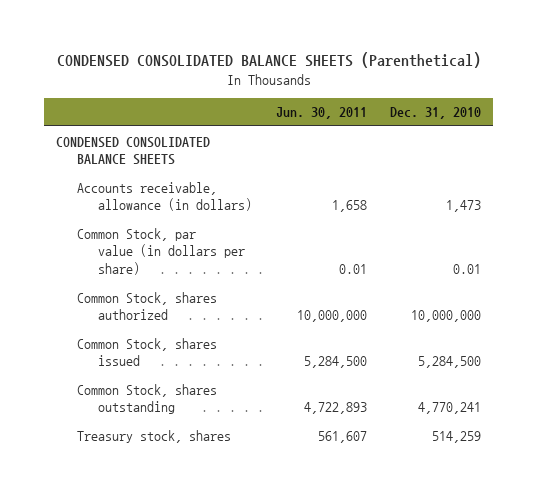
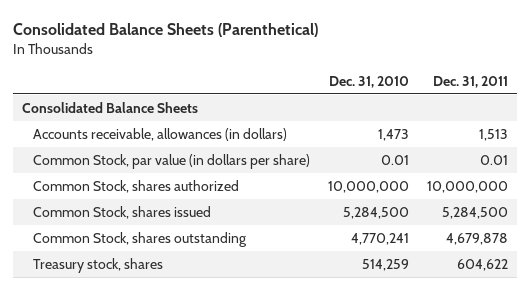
[56,52,481,69] CONDENSED CONSOLIDATED BALANCE SHEETS (Parenthetical) -> [13,22,319,37] Consolidated Balance Sheets (Parenthetical)
[275,107,367,120] Jun. 30, 2011 -> none
none -> [432,75,508,88] Dec. 31, 2011
[55,136,210,166] CONDENSED CONSOLIDATED BALANCE SHEETS -> [21,101,198,113] Consolidated Balance Sheets
[76,181,253,212] Accounts receivable, allowance (in dollars) -> [33,127,288,141] Accounts receivable, allowances (in dollars)

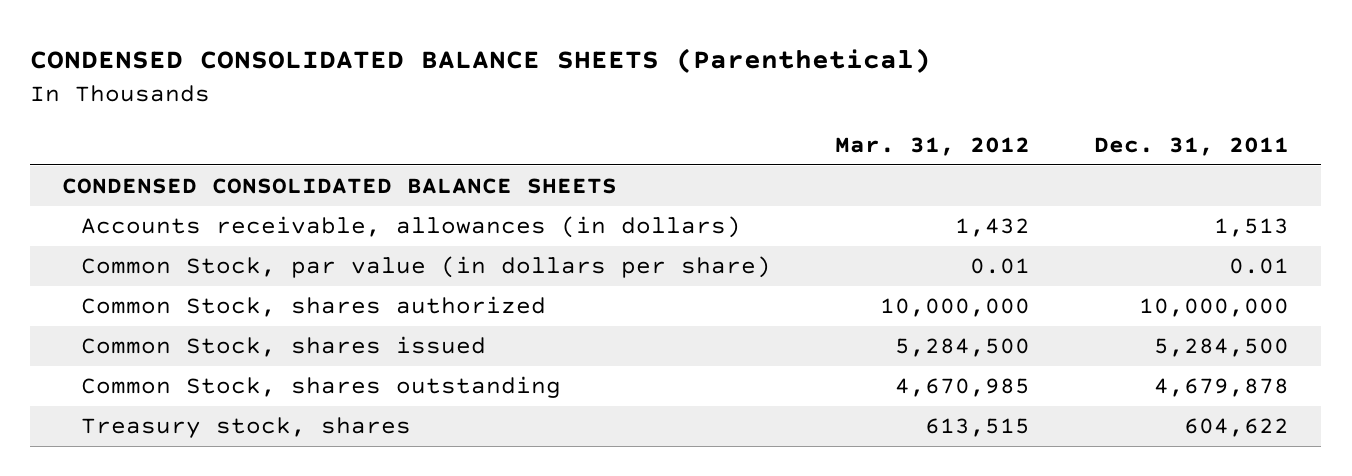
[13,22,319,37] Consolidated Balance Sheets (Parenthetical) -> [30,48,932,74] CONDENSED CONSOLIDATED BALANCE SHEETS (Parenthetical)
[329,75,410,88] Dec. 31, 2010 -> none
none -> [835,137,1031,157] Mar. 31, 2012
[21,101,198,113] Consolidated Balance Sheets -> [62,178,618,195] CONDENSED CONSOLIDATED BALANCE SHEETS

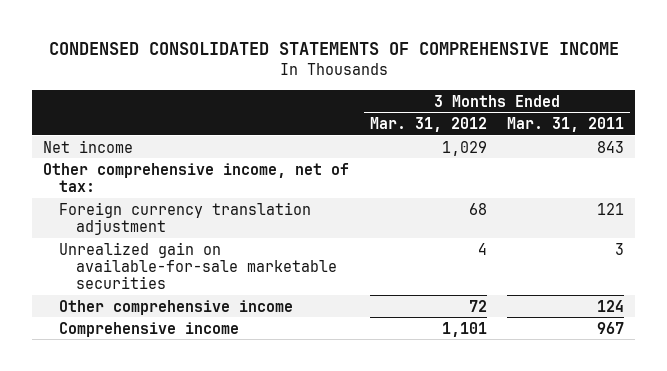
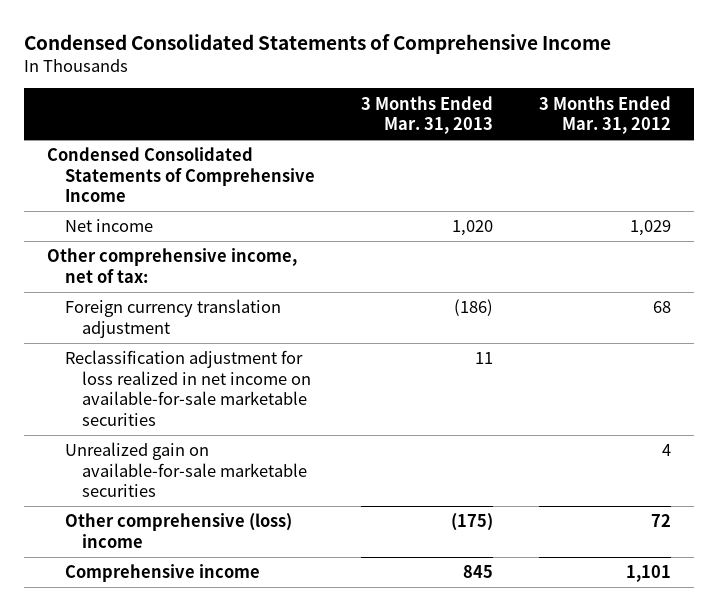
[48,42,619,56] CONDENSED CONSOLIDATED STATEMENTS OF COMPREHENSIVE INCOME -> [23,33,611,54] Condensed Consolidated Statements of Comprehensive Income
[507,116,625,132] Mar. 31, 2011 -> none
none -> [360,95,493,135] 3 Months Ended Mar. 31, 2013
none -> [46,147,315,203] Condensed Consolidated Statements of Comprehensive Income
none -> [64,350,312,426] Reclassification adjustment for loss realized in net income on available-for-sale marketable securities
[59,299,294,315] Other comprehensive income -> [64,513,292,548] Other comprehensive (loss) income

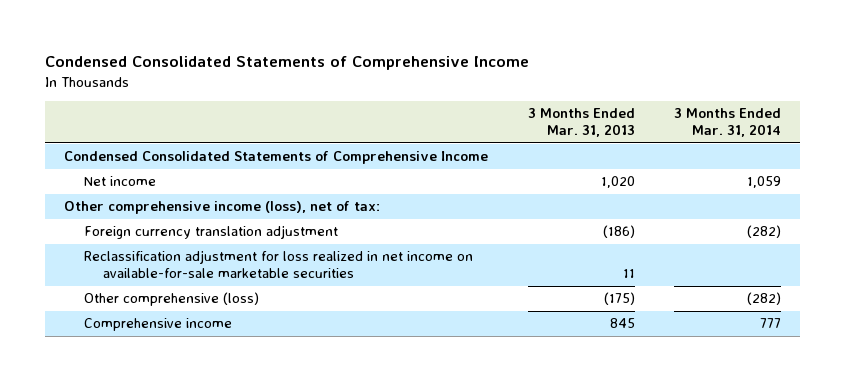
[538,95,671,135] 3 Months Ended Mar. 31, 2012 -> none
none -> [673,108,781,138] 3 Months Ended Mar. 31, 2014
[46,248,297,283] Other comprehensive income, net of tax: -> [64,201,381,215] Other comprehensive income (loss), net of tax:
[64,442,308,498] Unrealized gain on available-for-sale marketable securities -> none
[64,513,292,548] Other comprehensive (loss) income -> [83,292,259,307] Other comprehensive (loss)

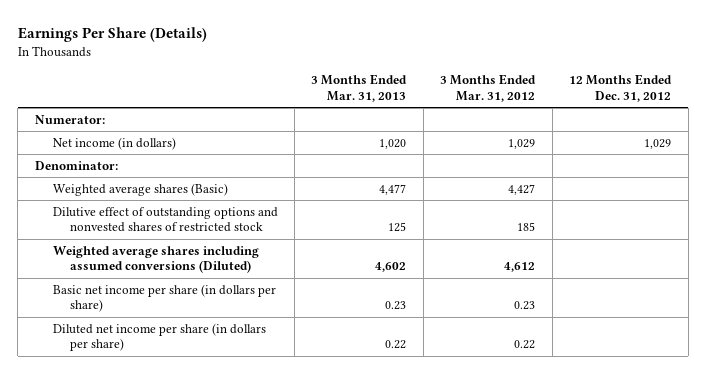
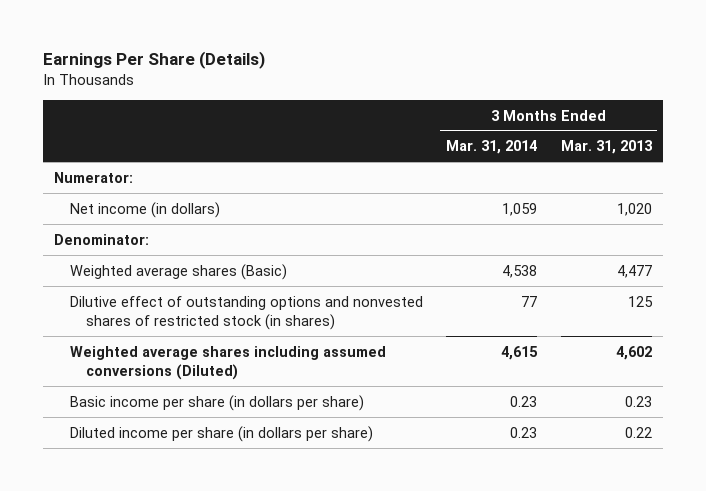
[440,74,537,103] 3 Months Ended Mar. 31, 2012 -> none
[569,74,673,103] 12 Months Ended Dec. 31, 2012 -> none
none -> [446,140,538,155] Mar. 31, 2014
[52,206,278,233] Dilutive effect of outstanding options and nonvested shares of restricted stock -> [69,295,423,330] Dilutive effect of outstanding options and nonvested shares of restricted stock (in shares)
[52,283,276,313] Basic net income per share (in dollars per share) -> [69,394,364,411] Basic income per share (in dollars per share)
[52,322,266,352] Diluted net income per share (in dollars per share) -> [69,425,373,442] Diluted income per share (in dollars per share)

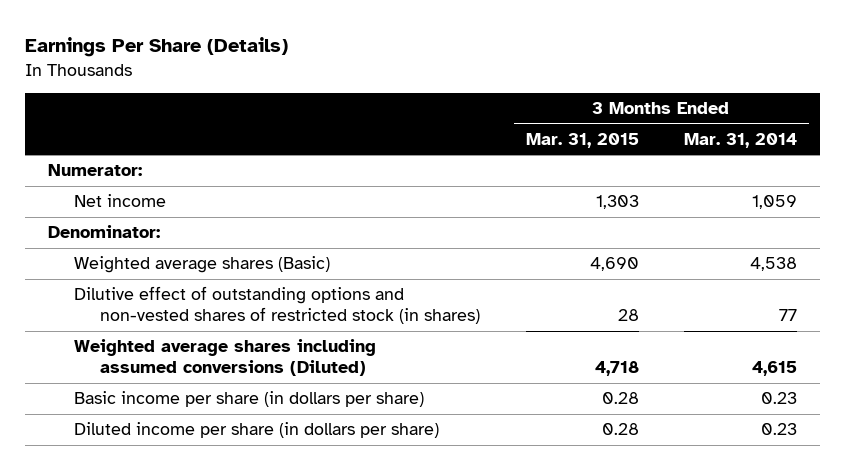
[560,140,653,155] Mar. 31, 2013 -> none
none -> [525,133,639,149] Mar. 31, 2015
[69,201,220,218] Net income (in dollars) -> [73,194,166,208] Net income
[69,295,423,330] Dilutive effect of outstanding options and nonvested shares of restricted stock (in shares) -> [73,286,480,325] Dilutive effect of outstanding options and non-vested shares of restricted stock (in shares)

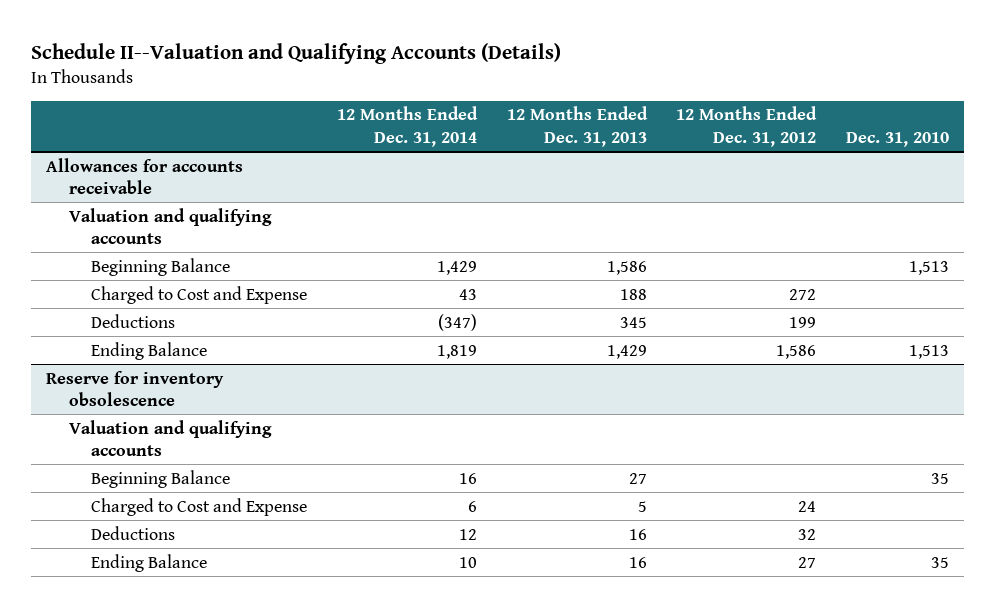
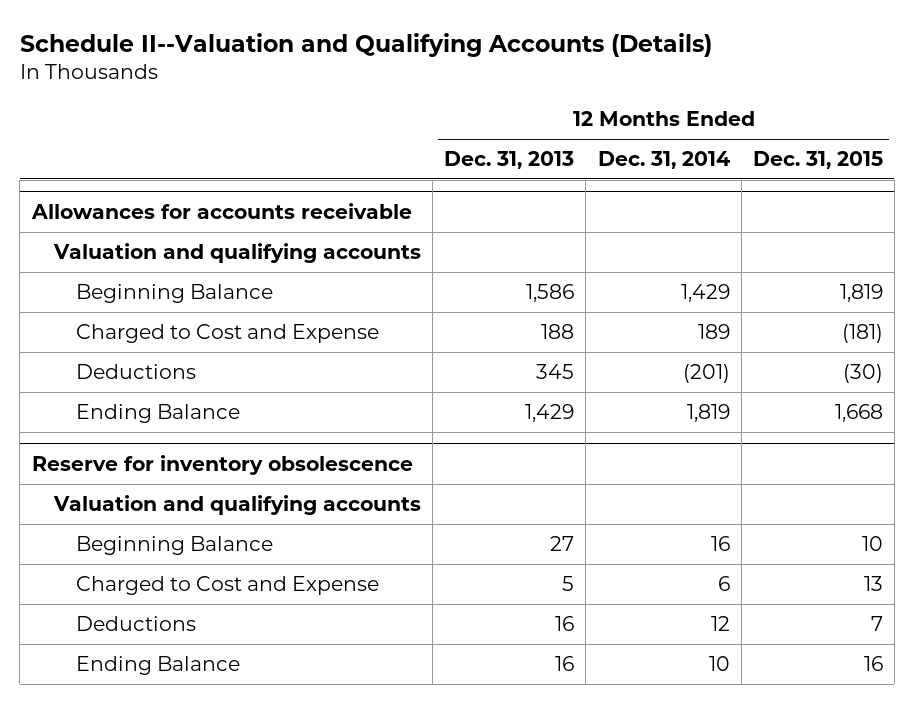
[676,106,818,147] 12 Months Ended Dec. 31, 2012 -> none
[845,131,949,147] Dec. 31, 2010 -> none
none -> [752,150,883,169] Dec. 31, 2015
[458,288,477,300] 43 -> [697,323,730,339] 189
[437,313,477,331] (347) -> [682,363,730,383] (201)

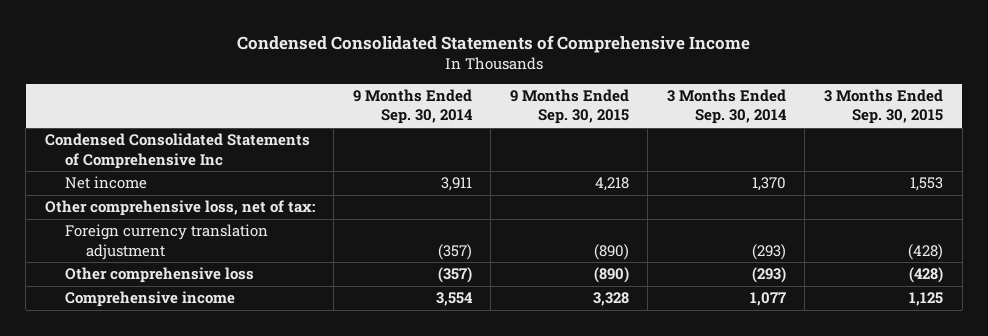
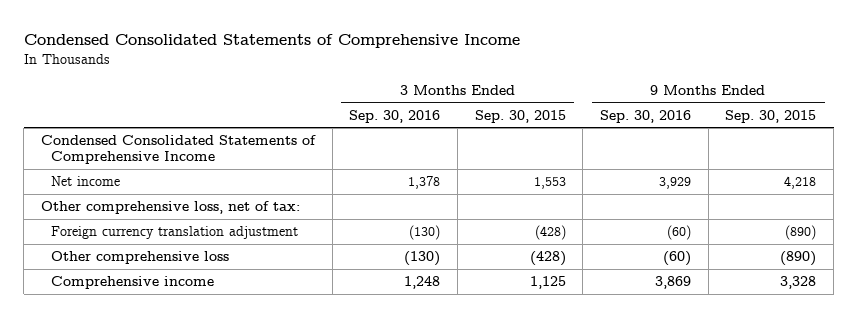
[352,89,473,125] 9 Months Ended Sep. 30, 2014 -> none
[666,89,787,125] 3 Months Ended Sep. 30, 2014 -> none
none -> [349,109,441,123] Sep. 30, 2016
none -> [600,109,692,123] Sep. 30, 2016
[44,133,310,169] Condensed Consolidated Statements of Comprehensive Inc -> [41,135,317,165] Condensed Consolidated Statements of Comprehensive Income

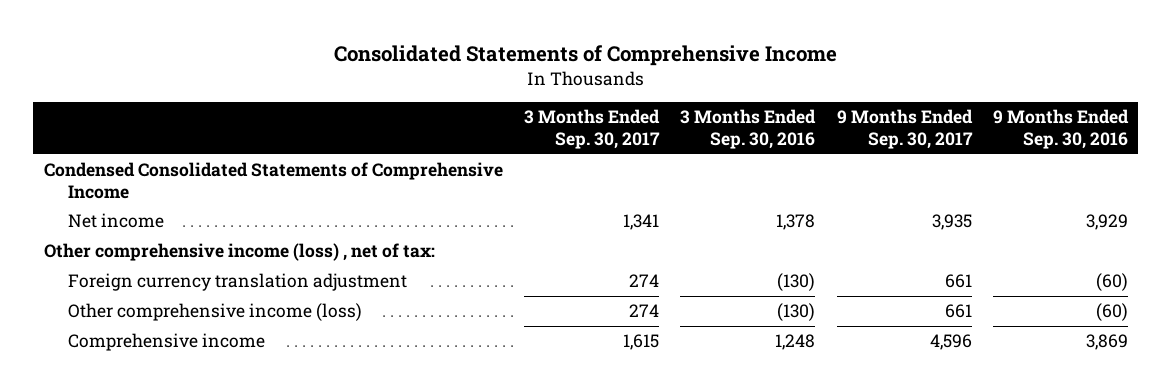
[23,34,520,49] Condensed Consolidated Statements of Comprehensive Income -> [333,44,837,66] Consolidated Statements of Comprehensive Income
[474,109,566,123] Sep. 30, 2015 -> none
[725,109,817,123] Sep. 30, 2015 -> none
none -> [524,109,661,150] 3 Months Ended Sep. 30, 2017
none -> [836,109,973,150] 9 Months Ended Sep. 30, 2017
[41,201,301,215] Other comprehensive loss, net of tax: -> [44,243,436,262] Other comprehensive income (loss) , net of tax:
[51,251,230,265] Other comprehensive loss -> [68,303,363,322] Other comprehensive income (loss)

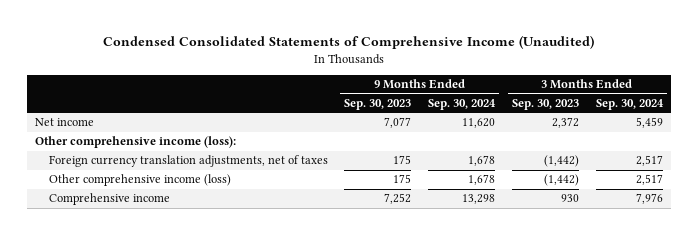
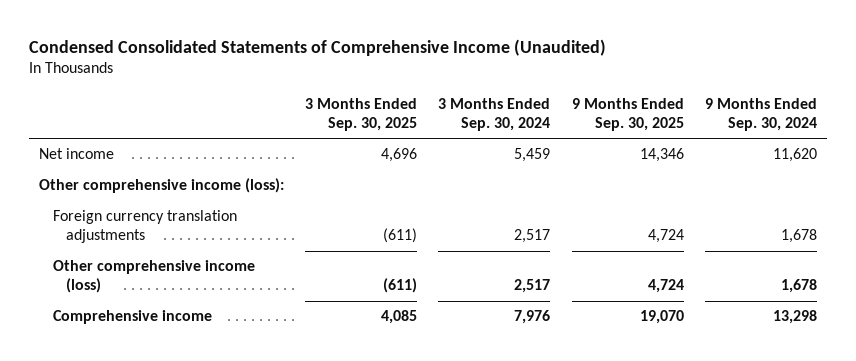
[344,98,412,110] Sep. 30, 2023 -> none
[511,98,579,110] Sep. 30, 2023 -> none
none -> [305,97,418,131] 3 Months Ended Sep. 30, 2025
none -> [571,97,684,131] 9 Months Ended Sep. 30, 2025
[48,155,328,168] Foreign currency translation adjustments, net of taxes -> [52,210,237,244] Foreign currency translation adjustments

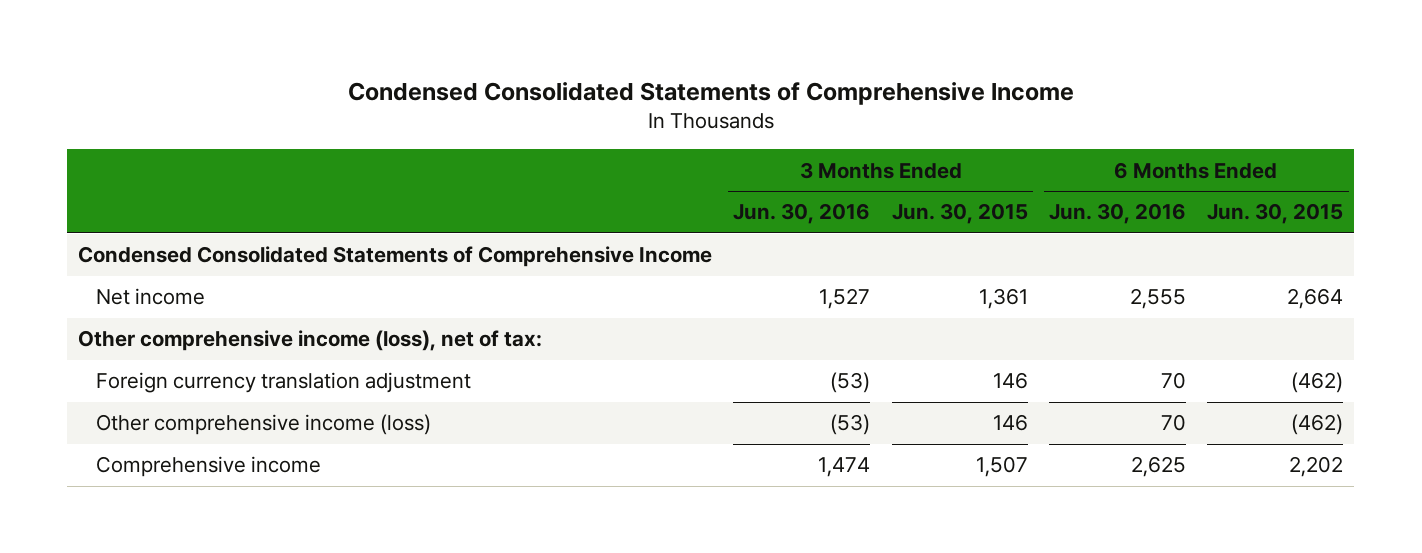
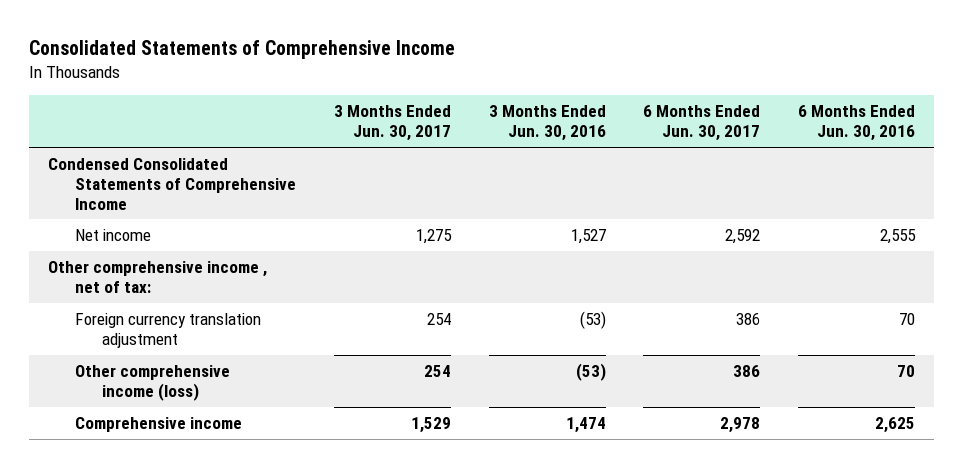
[347,82,1074,106] Condensed Consolidated Statements of Comprehensive Income -> [28,40,455,60] Consolidated Statements of Comprehensive Income
[891,203,1028,225] Jun. 30, 2015 -> none
[1207,203,1344,225] Jun. 30, 2015 -> none
none -> [333,105,451,142] 3 Months Ended Jun. 30, 2017
none -> [643,105,761,142] 6 Months Ended Jun. 30, 2017
[78,330,543,352] Other comprehensive income (loss), net of tax: -> [47,261,267,293] Other comprehensive income , net of tax:

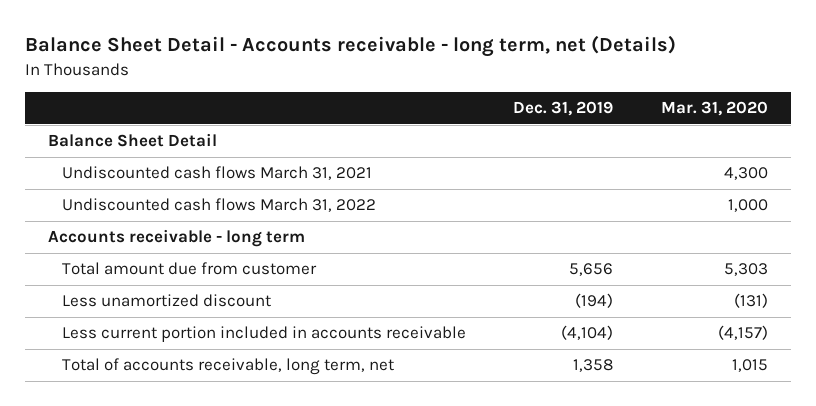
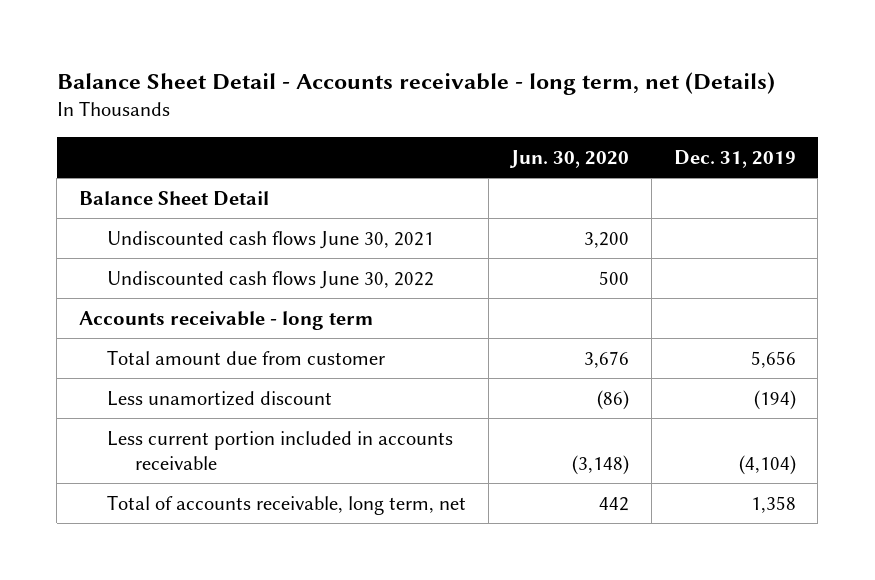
[660,101,768,117] Mar. 31, 2020 -> none
none -> [508,149,629,168] Jun. 30, 2020
[62,166,373,181] Undiscounted cash flows March 31, 2021 -> [106,230,434,249] Undiscounted cash flows June 30, 2021
[62,198,377,213] Undiscounted cash flows March 31, 2022 -> [106,270,434,289] Undiscounted cash flows June 30, 2022

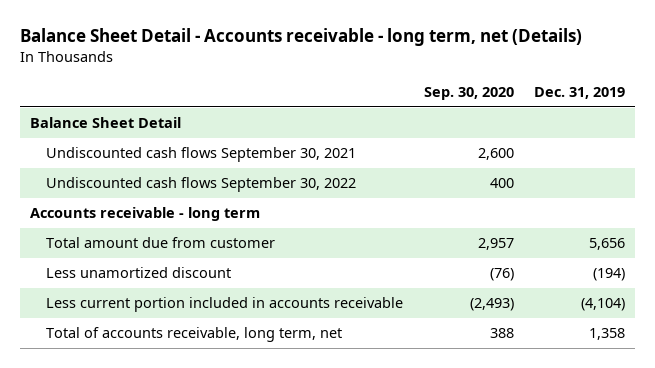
[508,149,629,168] Jun. 30, 2020 -> none
none -> [423,86,514,100] Sep. 30, 2020
[106,230,434,249] Undiscounted cash flows June 30, 2021 -> [46,147,357,163] Undiscounted cash flows September 30, 2021
[106,270,434,289] Undiscounted cash flows June 30, 2022 -> [46,177,357,193] Undiscounted cash flows September 30, 2022

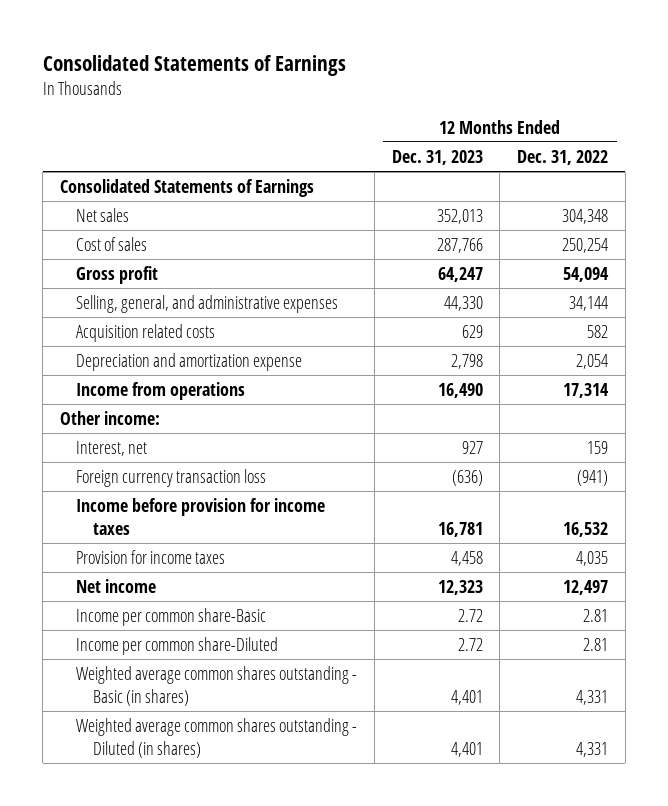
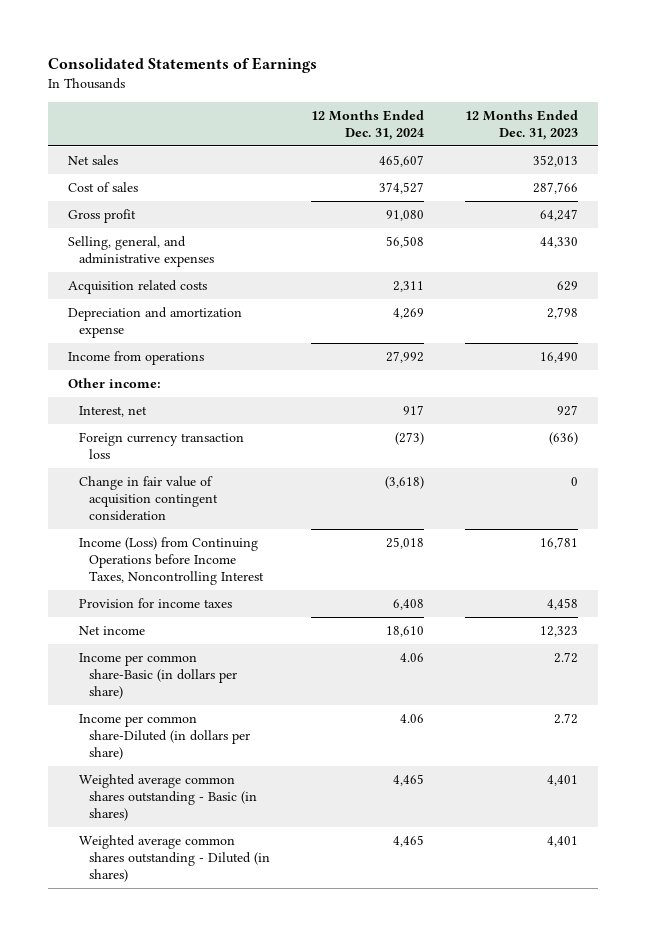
[517,149,609,165] Dec. 31, 2022 -> none
none -> [310,109,424,140] 12 Months Ended Dec. 31, 2024
[60,178,315,197] Consolidated Statements of Earnings -> none
none -> [78,475,218,521] Change in fair value of acquisition contingent consideration
[76,497,326,535] Income before provision for income taxes -> [78,536,264,585] Income (Loss) from Continuing Operations before Income Taxes, Noncontrolling Interest
[76,607,267,626] Income per common share-Basic -> [78,652,237,699] Income per common share-Basic (in dollars per share)
[76,636,279,655] Income per common share-Diluted -> [78,713,250,760] Income per common share-Diluted (in dollars per share)

